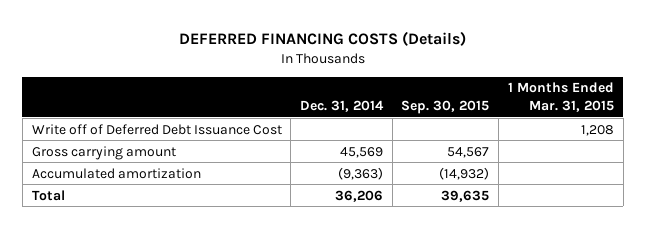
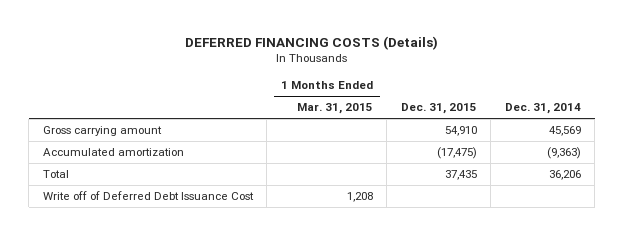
[401,99,490,114] Sep. 30, 2015 -> none
none -> [400,103,477,115] Dec. 31, 2015
[31,123,282,135] Write off of Deferred Debt Issuance Cost -> [42,191,254,201] Write off of Deferred Debt Issuance Cost

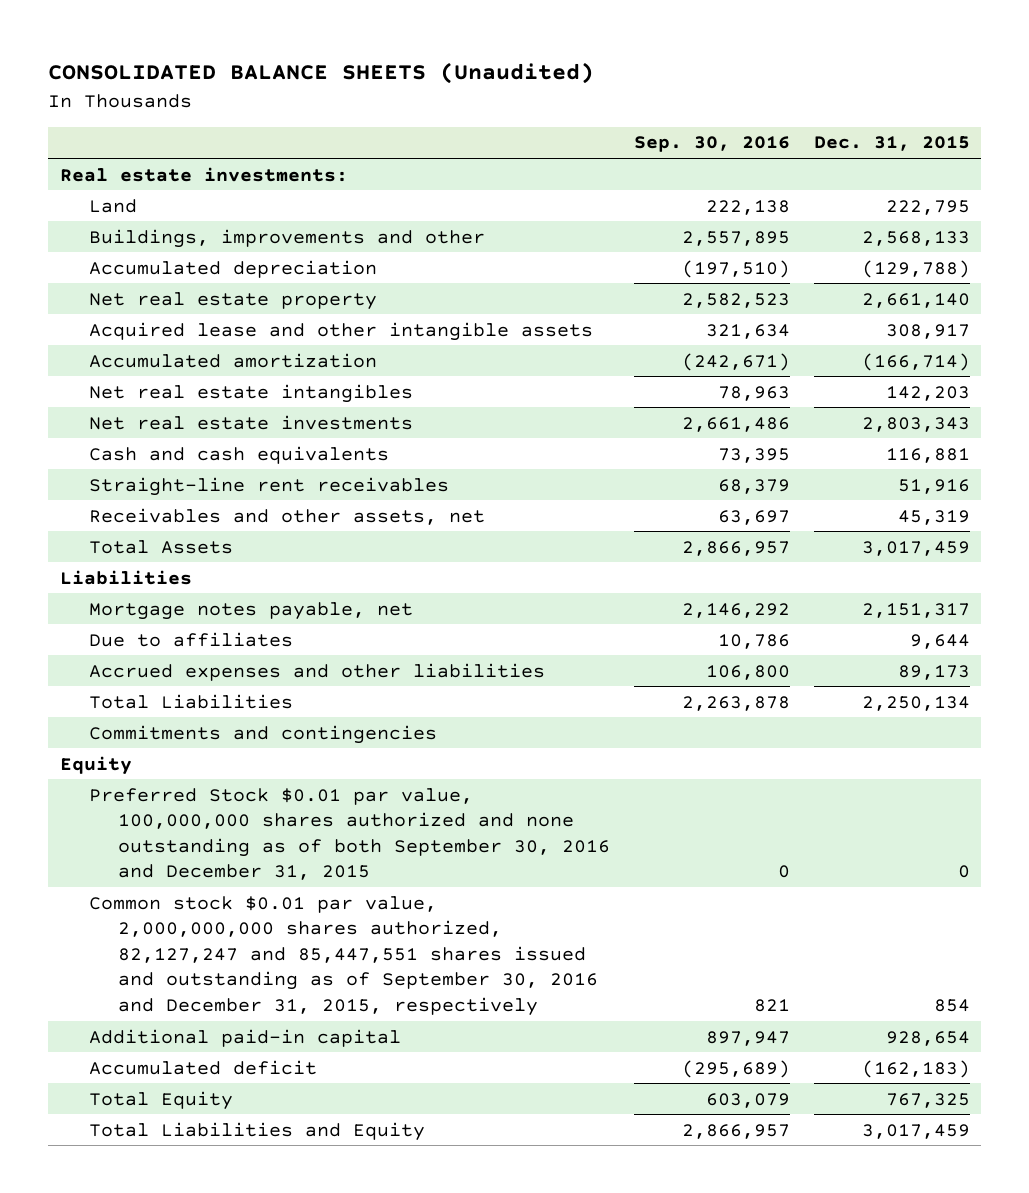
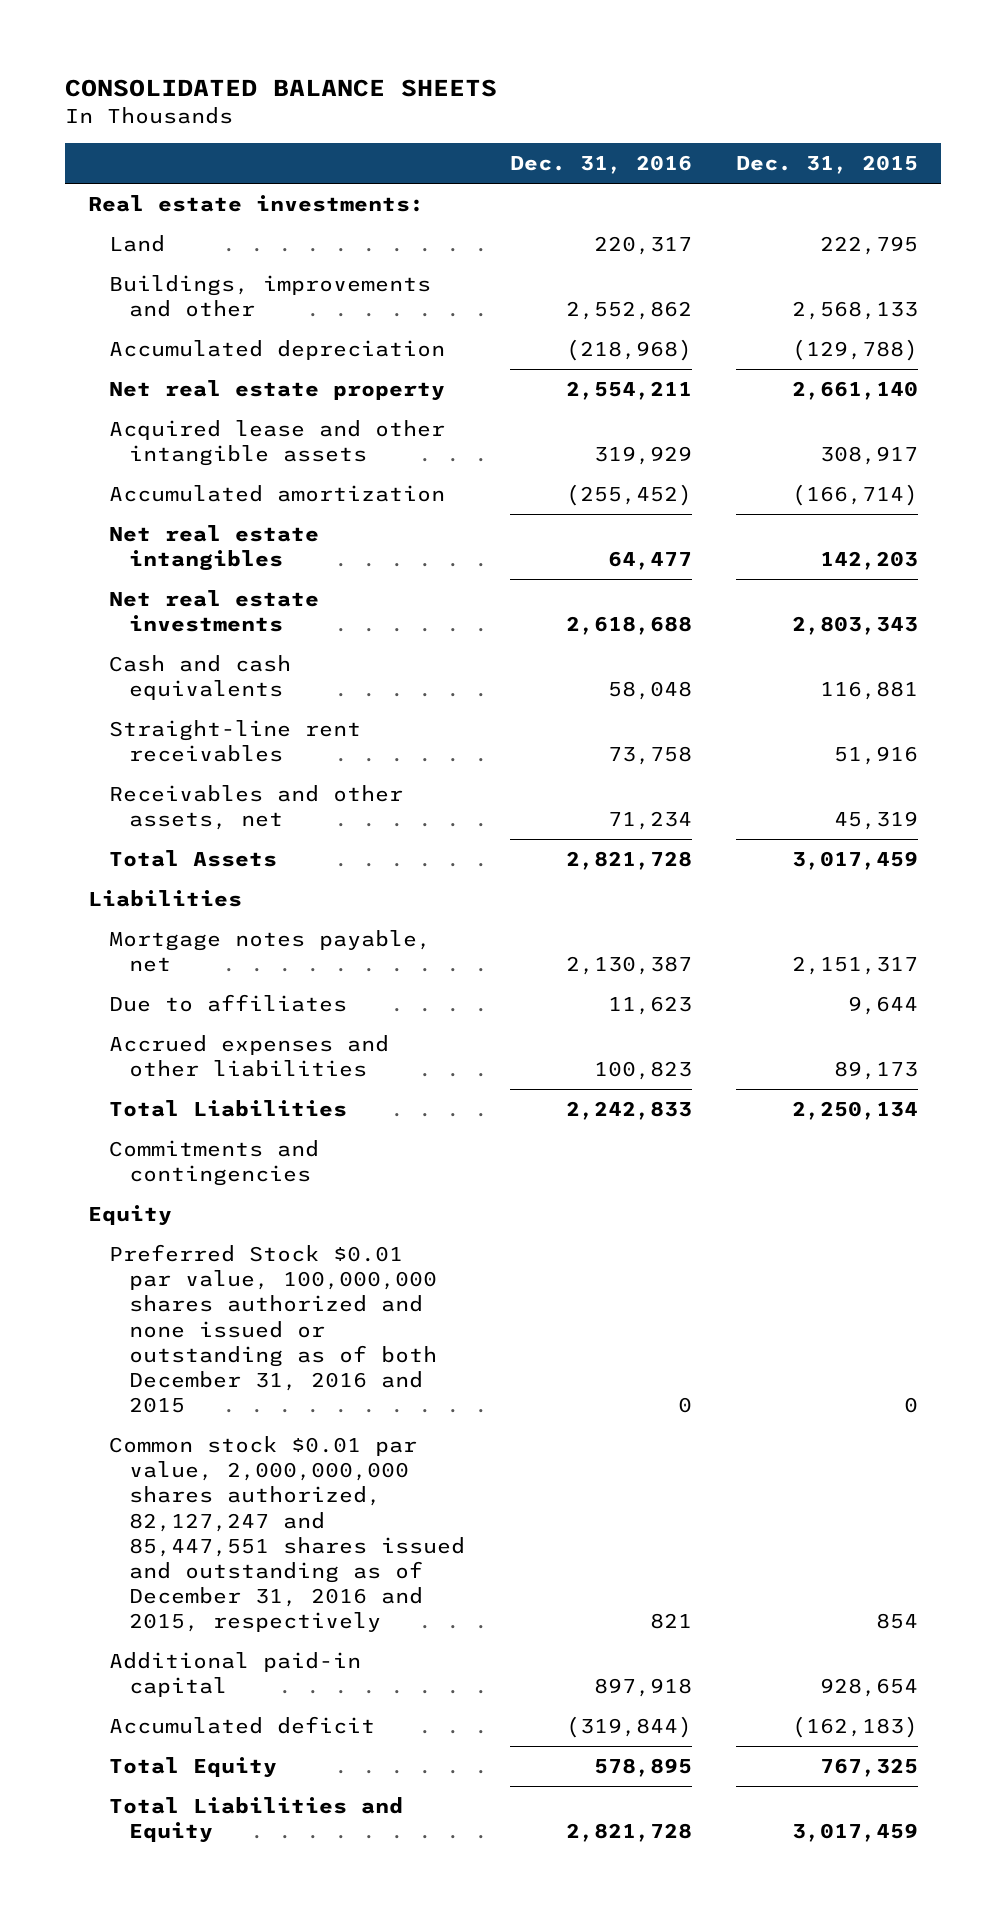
[47,62,594,85] CONSOLIDATED BALANCE SHEETS (Unaudited) -> [65,79,498,98] CONSOLIDATED BALANCE SHEETS
[633,136,790,153] Sep. 30, 2016 -> none
none -> [509,154,692,174] Dec. 31, 2016
[88,787,611,881] Preferred Stock $0.01 par value, 100,000,000 shares authorized and none outstanding as of both September 30, 2016 and December 31, 2015 -> [108,1243,438,1414] Preferred Stock $0.01 par value, 100,000,000 shares authorized and none issued or outstanding as of both December 31, 2016 and 2015
[88,895,599,1017] Common stock $0.01 par value, 2,000,000,000 shares authorized, 82,127,247 and 85,447,551 shares issued and outstanding as of September 30, 2016 and December 31, 2015, respectively -> [108,1435,466,1633] Common stock $0.01 par value, 2,000,000,000 shares authorized, 82,127,247 and 85,447,551 shares issued and outstanding as of December 31, 2016 and 2015, respectively

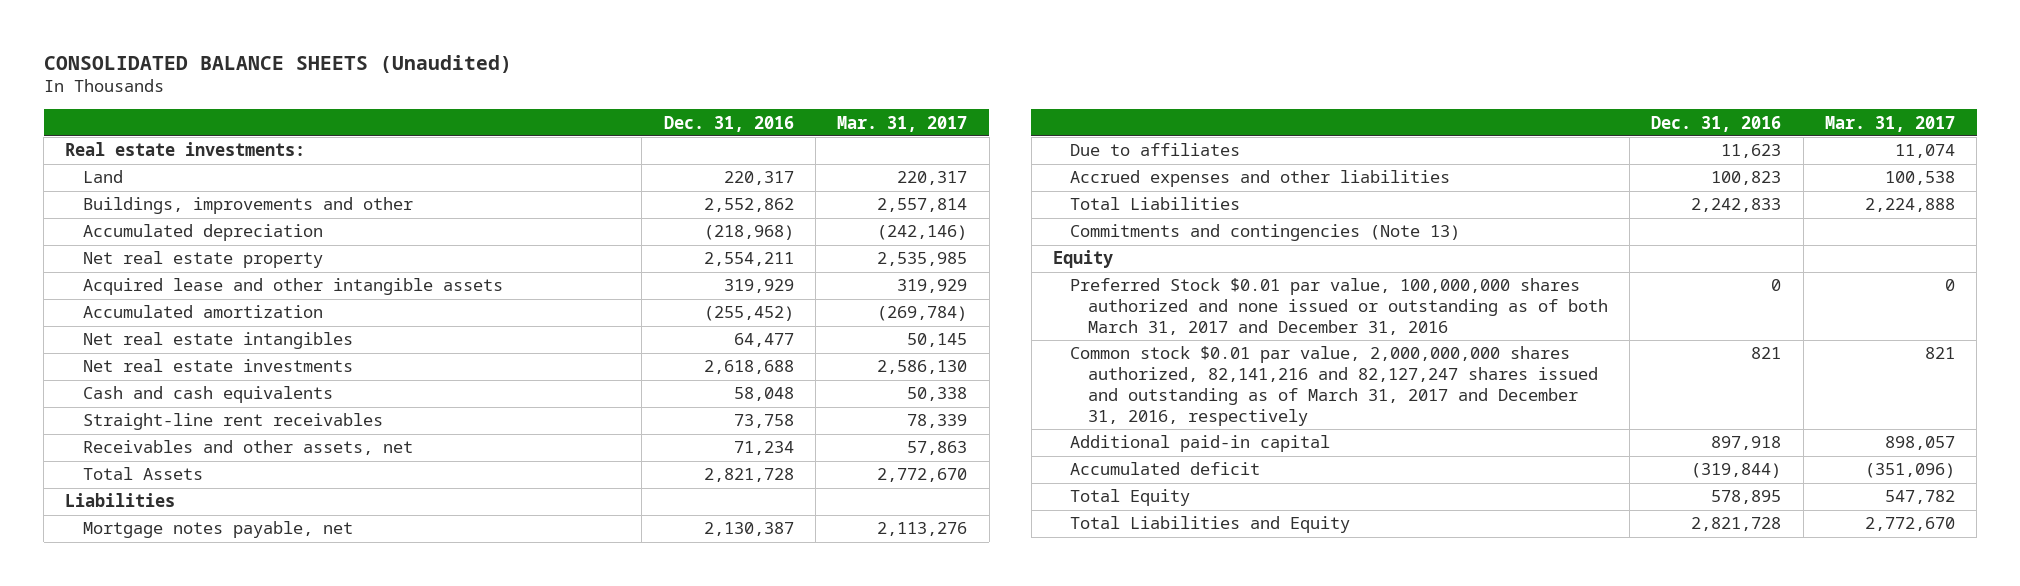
[65,79,498,98] CONSOLIDATED BALANCE SHEETS -> [43,54,512,73] CONSOLIDATED BALANCE SHEETS (Unaudited)
[736,154,919,174] Dec. 31, 2015 -> none
none -> [837,115,968,132] Mar. 31, 2017
[108,1139,319,1187] Commitments and contingencies -> [1070,224,1461,242] Commitments and contingencies (Note 13)
[108,1243,438,1414] Preferred Stock $0.01 par value, 100,000,000 shares authorized and none issued or outstanding as of both December 31, 2016 and 2015 -> [1070,278,1608,336] Preferred Stock $0.01 par value, 100,000,000 shares authorized and none issued or outstanding as of both March 31, 2017 and December 31, 2016
[108,1435,466,1633] Common stock $0.01 par value, 2,000,000,000 shares authorized, 82,127,247 and 85,447,551 shares issued and outstanding as of December 31, 2016 and 2015, respectively -> [1070,346,1598,427] Common stock $0.01 par value, 2,000,000,000 shares authorized, 82,141,216 and 82,127,247 shares issued and outstanding as of March 31, 2017 and December 31, 2016, respectively

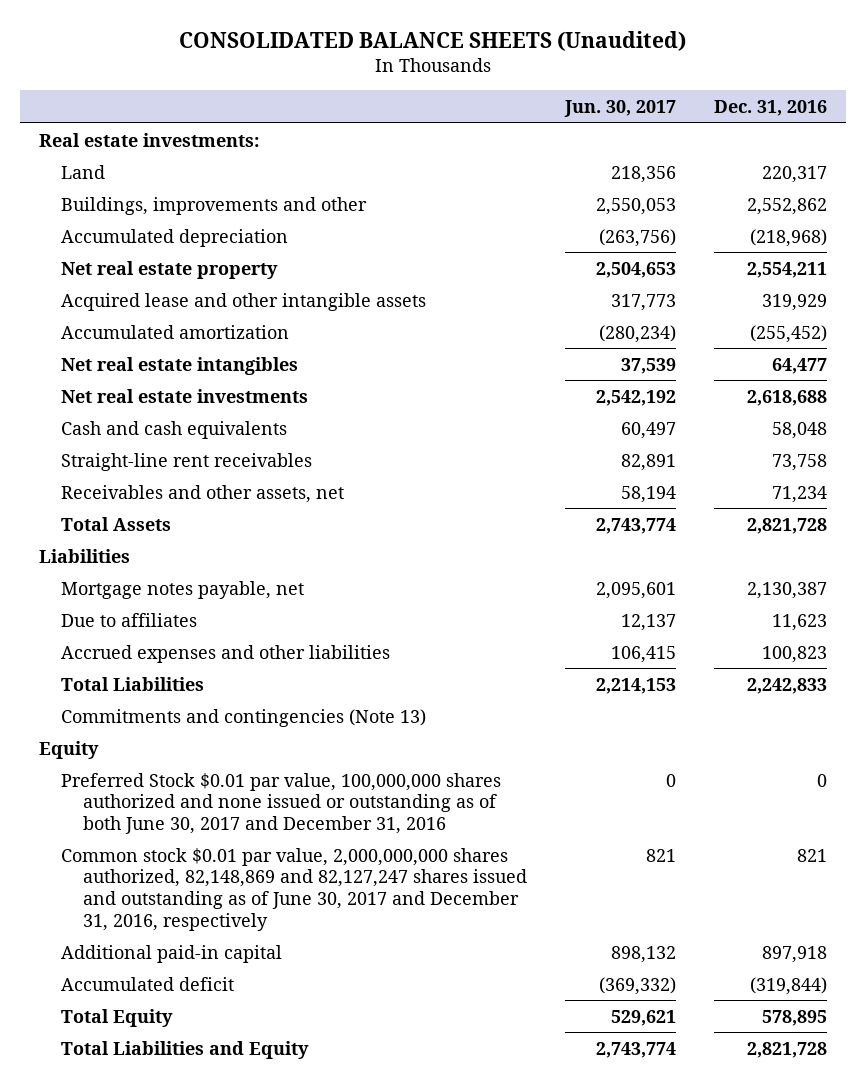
[837,115,968,132] Mar. 31, 2017 -> none
none -> [564,100,677,118] Jun. 30, 2017
[1070,278,1608,336] Preferred Stock $0.01 par value, 100,000,000 shares authorized and none issued or outstanding as of both March 31, 2017 and December 31, 2016 -> [60,772,501,834] Preferred Stock $0.01 par value, 100,000,000 shares authorized and none issued or outstanding as of both June 30, 2017 and December 31, 2016
[1070,346,1598,427] Common stock $0.01 par value, 2,000,000,000 shares authorized, 82,141,216 and 82,127,247 shares issued and outstanding as of March 31, 2017 and December 31, 2016, respectively -> [60,847,528,931] Common stock $0.01 par value, 2,000,000,000 shares authorized, 82,148,869 and 82,127,247 shares issued and outstanding as of June 30, 2017 and December 31, 2016, respectively

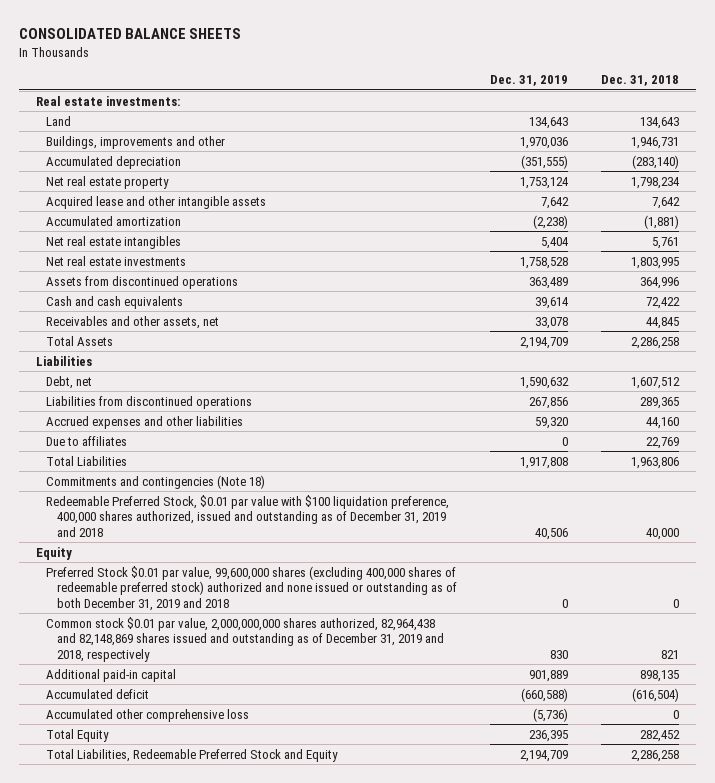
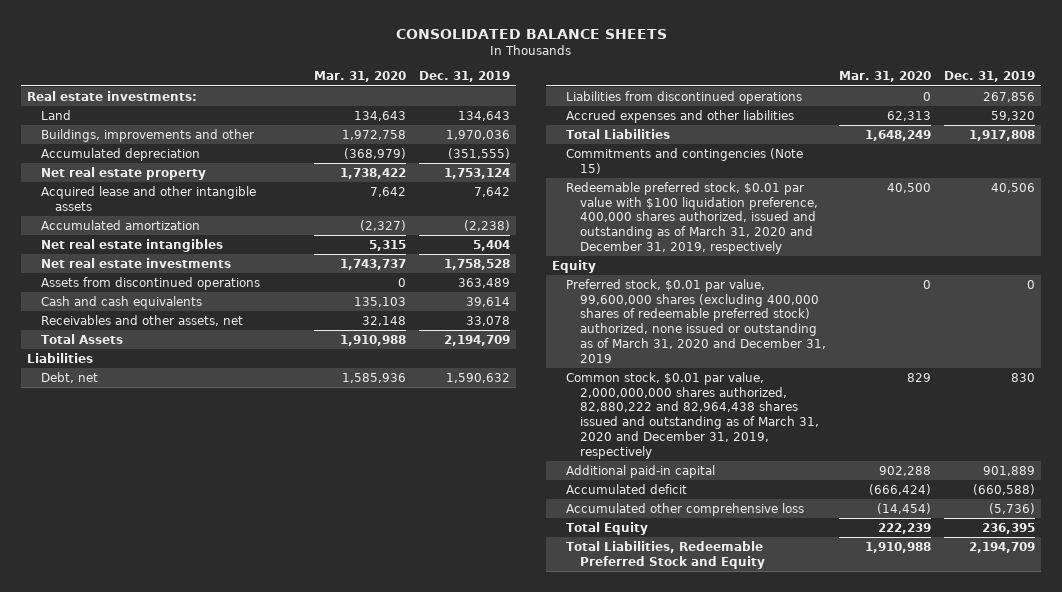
[601,75,680,87] Dec. 31, 2018 -> none
none -> [313,71,406,83] Mar. 31, 2020
[46,435,128,446] Due to affiliates -> none
[46,474,266,489] Commitments and contingencies (Note 18) -> [565,147,803,174] Commitments and contingencies (Note 15)
[46,494,450,537] Redeemable Preferred Stock, $0.01 par value with $100 liquidation preference, 400,000 shares authorized, issued and outstanding as of December 31, 2019 and 2018 -> [565,181,818,254] Redeemable preferred stock, $0.01 par value with $100 liquidation preference, 400,000 shares authorized, issued and outstanding as of March 31, 2020 and December 31, 2019, respectively
[46,565,457,611] Preferred Stock $0.01 par value, 99,600,000 shares (excluding 400,000 shares of redeemable preferred stock) authorized and none issued or outstanding as of both December 31, 2019 and 2018 -> [565,278,826,363] Preferred stock, $0.01 par value, 99,600,000 shares (excluding 400,000 shares of redeemable preferred stock) authorized, none issued or outstanding as of March 31, 2020 and December 31, 2019
[46,616,444,662] Common stock $0.01 par value, 2,000,000,000 shares authorized, 82,964,438 and 82,148,869 shares issued and outstanding as of December 31, 2019 and 2018, respectively -> [565,371,819,459] Common stock, $0.01 par value, 2,000,000,000 shares authorized, 82,880,222 and 82,964,438 shares issued and outstanding as of March 31, 2020 and December 31, 2019, respectively

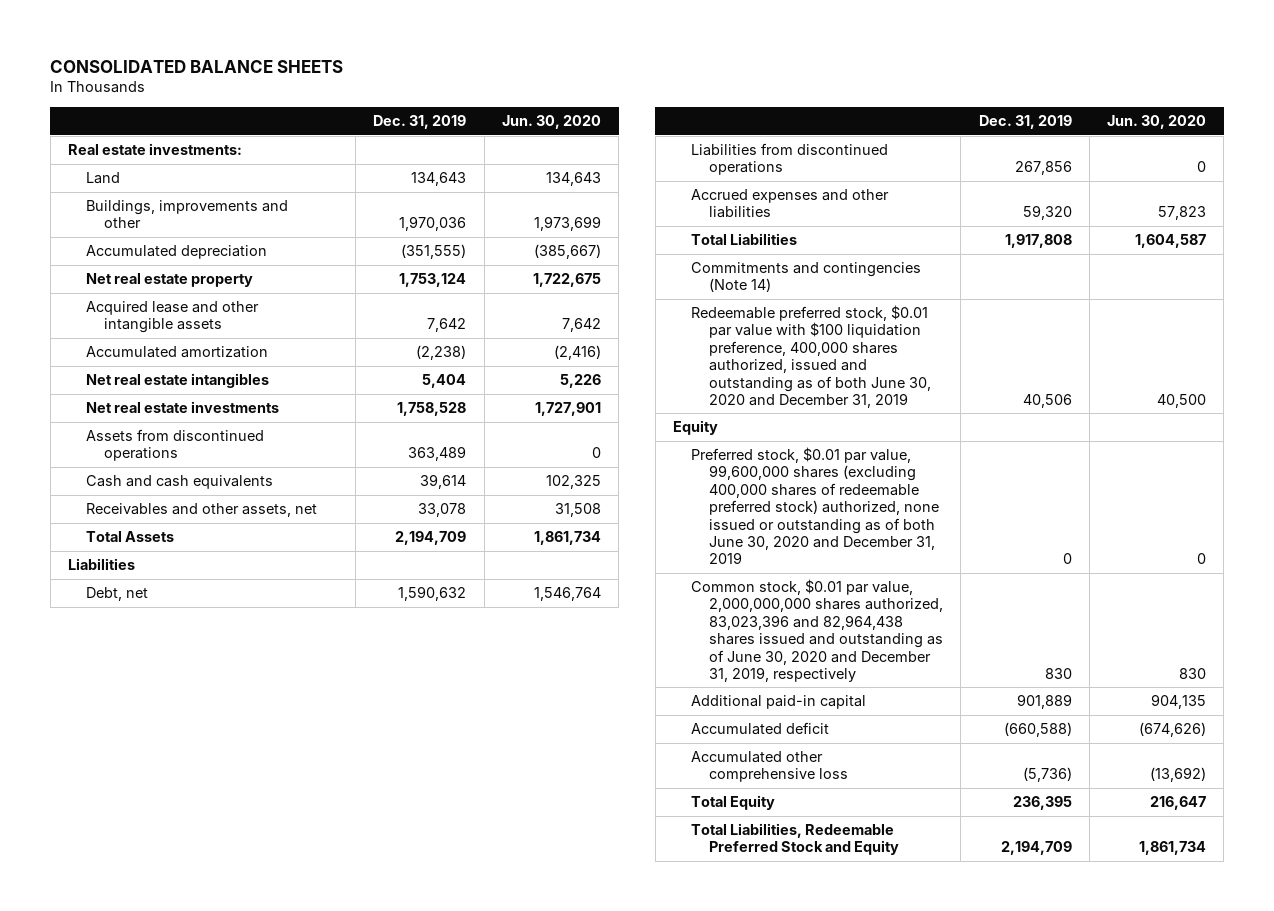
[313,71,406,83] Mar. 31, 2020 -> none
none -> [501,115,601,130] Jun. 30, 2020
[565,147,803,174] Commitments and contingencies (Note 15) -> [691,262,922,293] Commitments and contingencies (Note 14)
[565,181,818,254] Redeemable preferred stock, $0.01 par value with $100 liquidation preference, 400,000 shares authorized, issued and outstanding as of March 31, 2020 and December 31, 2019, respectively -> [691,305,932,408] Redeemable preferred stock, $0.01 par value with $100 liquidation preference, 400,000 shares authorized, issued and outstanding as of both June 30, 2020 and December 31, 2019
[565,278,826,363] Preferred stock, $0.01 par value, 99,600,000 shares (excluding 400,000 shares of redeemable preferred stock) authorized, none issued or outstanding as of March 31, 2020 and December 31, 2019 -> [691,447,940,565] Preferred stock, $0.01 par value, 99,600,000 shares (excluding 400,000 shares of redeemable preferred stock) authorized, none issued or outstanding as of both June 30, 2020 and December 31, 2019
[565,371,819,459] Common stock, $0.01 par value, 2,000,000,000 shares authorized, 82,880,222 and 82,964,438 shares issued and outstanding as of March 31, 2020 and December 31, 2019, respectively -> [691,579,944,682] Common stock, $0.01 par value, 2,000,000,000 shares authorized, 83,023,396 and 82,964,438 shares issued and outstanding as of June 30, 2020 and December 31, 2019, respectively

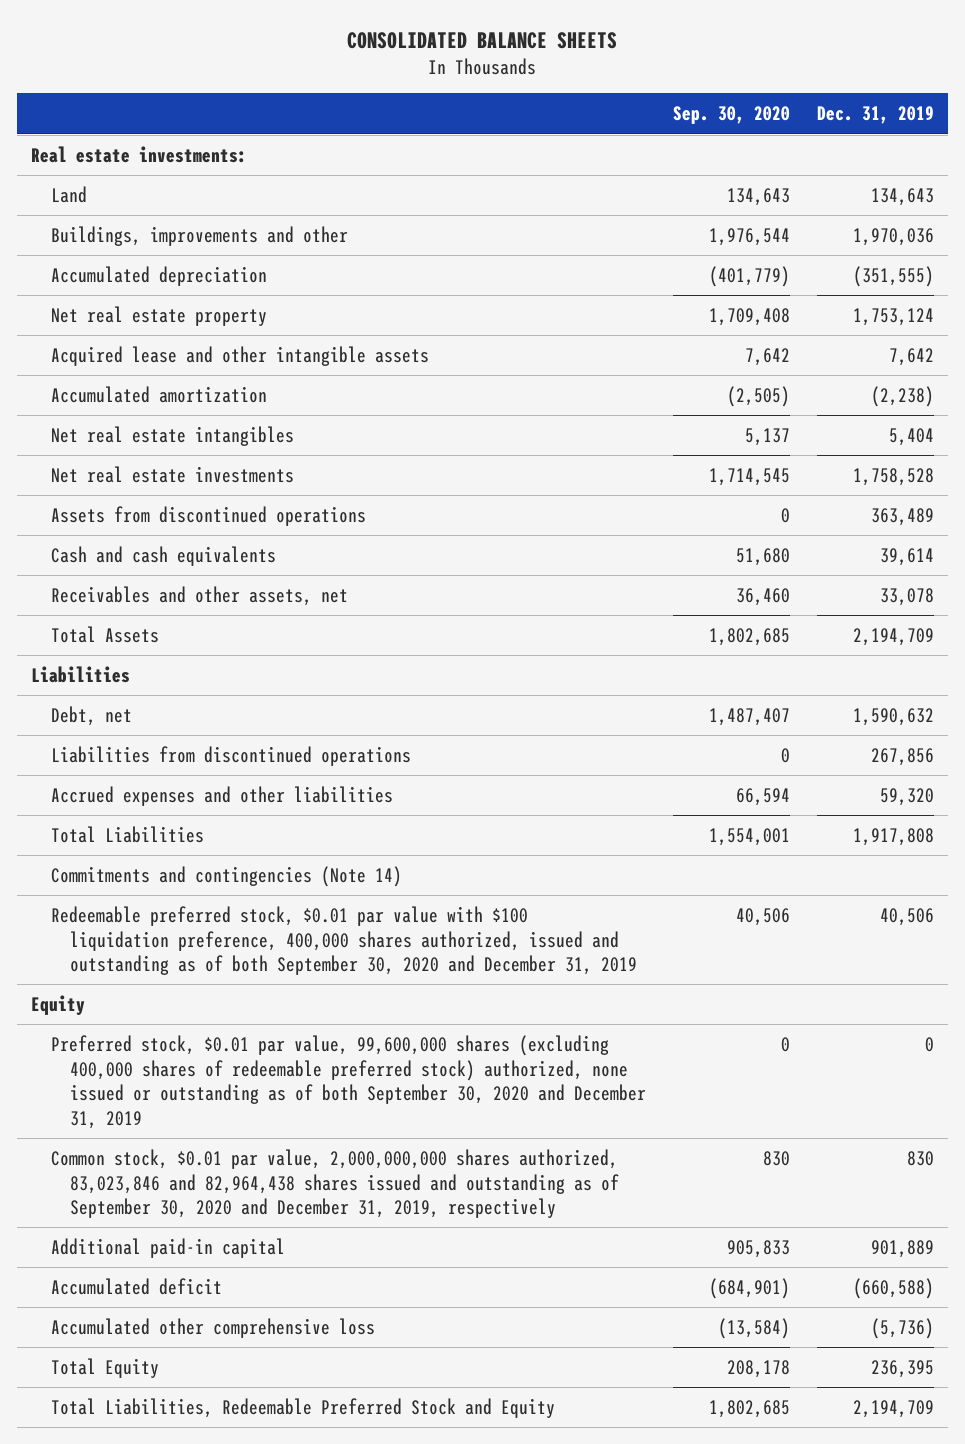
[501,115,601,130] Jun. 30, 2020 -> none
none -> [673,106,791,125] Sep. 30, 2020
[691,305,932,408] Redeemable preferred stock, $0.01 par value with $100 liquidation preference, 400,000 shares authorized, issued and outstanding as of both June 30, 2020 and December 31, 2019 -> [50,905,638,976] Redeemable preferred stock, $0.01 par value with $100 liquidation preference, 400,000 shares authorized, issued and outstanding as of both September 30, 2020 and December 31, 2019
[691,447,940,565] Preferred stock, $0.01 par value, 99,600,000 shares (excluding 400,000 shares of redeemable preferred stock) authorized, none issued or outstanding as of both June 30, 2020 and December 31, 2019 -> [50,1034,647,1129] Preferred stock, $0.01 par value, 99,600,000 shares (excluding 400,000 shares of redeemable preferred stock) authorized, none issued or outstanding as of both September 30, 2020 and December 31, 2019
[691,579,944,682] Common stock, $0.01 par value, 2,000,000,000 shares authorized, 83,023,396 and 82,964,438 shares issued and outstanding as of June 30, 2020 and December 31, 2019, respectively -> [50,1148,620,1219] Common stock, $0.01 par value, 2,000,000,000 shares authorized, 83,023,846 and 82,964,438 shares issued and outstanding as of September 30, 2020 and December 31, 2019, respectively

